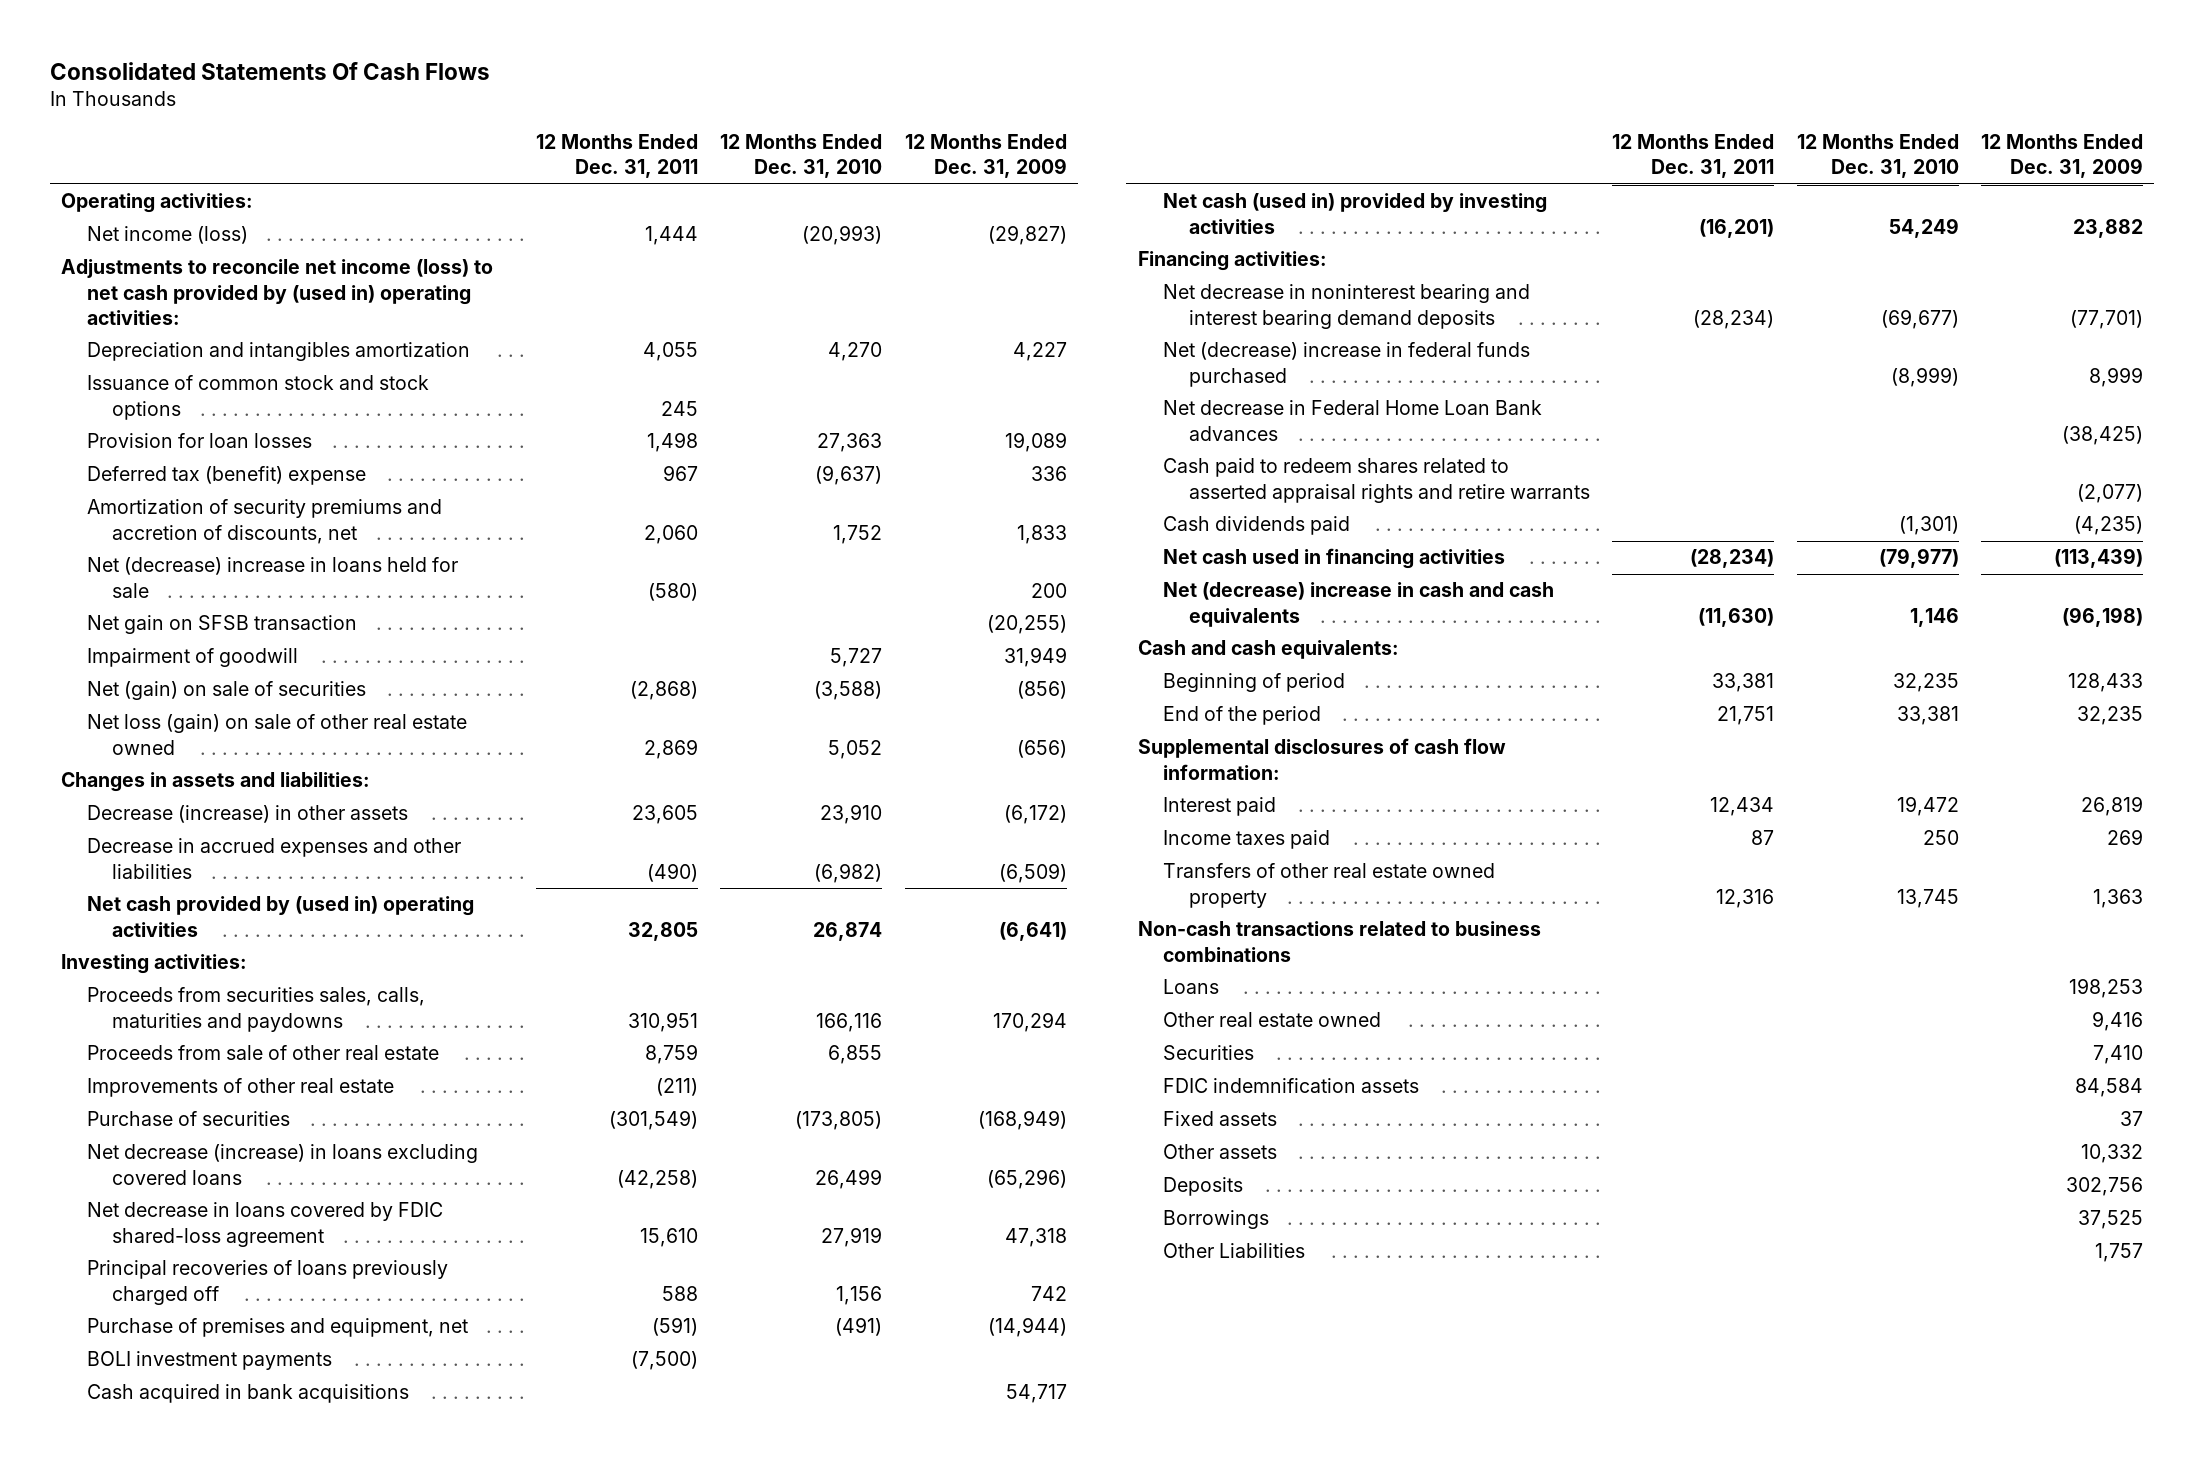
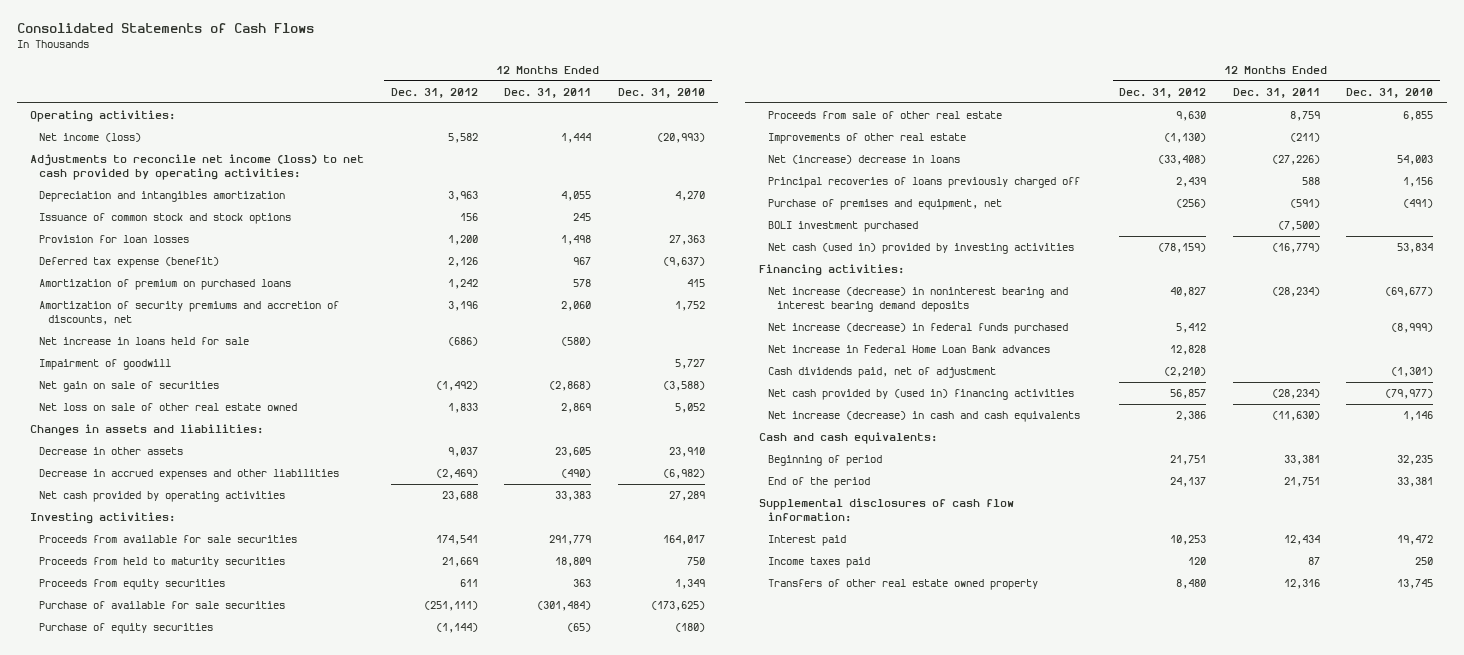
[50,62,491,81] Consolidated Statements Of Cash Flows -> [16,23,314,34] Consolidated Statements of Cash Flows
[904,134,1067,179] 12 Months Ended Dec. 31, 2009 -> none
none -> [390,87,478,98] Dec. 31, 2012
[61,259,494,325] Adjustments to reconcile net income (loss) to net cash provided by (used in) operating activities: -> [30,154,365,180] Adjustments to reconcile net income (loss) to net cash provided by operating activities:
[86,466,366,486] Deferred tax (benefit) expense -> [39,257,220,269] Deferred tax expense (benefit)
none -> [39,279,292,291] Amortization of premium on purchased loans
[86,615,357,635] Net gain on SFSB transaction -> none
[86,557,458,598] Net (decrease) increase in loans held for sale -> [39,337,250,346] Net increase in loans held for sale
[86,681,366,701] Net (gain) on sale of securities -> [39,381,220,393] Net gain on sale of securities
[86,714,467,755] Net loss (gain) on sale of other real estate owned -> [39,403,298,412] Net loss on sale of other real estate owned
[86,805,408,824] Decrease (increase) in other assets -> [39,447,184,456] Decrease in other assets
[86,896,474,937] Net cash provided by (used in) operating activities -> [39,491,286,503] Net cash provided by operating activities
[627,921,698,941] 32,805 -> [555,491,592,502] 33,383
[813,921,883,941] 26,874 -> [669,491,706,502] 27,289
[86,987,425,1032] Proceeds from securities sales, calls, maturities and paydowns -> none
none -> [39,535,298,544] Proceeds from available for sale securities
none -> [39,557,286,568] Proceeds from held to maturity securities
none -> [39,579,226,591] Proceeds from equity securities
none -> [39,601,286,610] Purchase of available for sale securities
none -> [39,623,214,635] Purchase of equity securities
[86,1111,290,1127] Purchase of securities -> none
[86,1202,443,1247] Net decrease in loans covered by FDIC shared-loss agreement -> none
[86,1144,478,1185] Net decrease (increase) in loans excluding covered loans -> [767,155,960,165] Net (increase) decrease in loans
[616,1169,698,1189] (42,258) -> [1271,155,1320,166] (27,226)
[815,1168,883,1189] 26,499 -> [1397,155,1434,166] 54,003
[86,1384,409,1404] Cash acquired in bank acquisitions -> none
[86,1351,332,1371] BOLI investment payments -> [767,221,918,233] BOLI investment purchased
[1699,218,1775,238] (16,201) -> [1271,243,1320,254] (16,779)
[1888,217,1959,238] 54,249 -> [1397,243,1434,254] 53,834
[1163,458,1590,503] Cash paid to redeem shares related to asserted appraisal rights and retire warrants -> none
[1163,284,1531,329] Net decrease in noninterest bearing and interest bearing demand deposits -> [767,287,1068,312] Net increase (decrease) in noninterest bearing and interest bearing demand deposits
[1163,342,1531,387] Net (decrease) increase in federal funds purchased -> [767,323,1068,335] Net increase (decrease) in federal funds purchased
[1163,400,1543,441] Net decrease in Federal Home Loan Bank advances -> [767,345,1050,354] Net increase in Federal Home Loan Bank advances
[1163,516,1351,536] Cash dividends paid -> [767,367,996,379] Cash dividends paid, net of adjustment
[1163,548,1506,570] Net cash used in financing activities -> [767,389,1074,401] Net cash provided by (used in) financing activities
[1163,582,1555,627] Net (decrease) increase in cash and cash equivalents -> [767,411,1080,423] Net increase (decrease) in cash and cash equivalents
[1137,921,1541,962] Non-cash transactions related to business combinations -> none
[1163,979,1220,995] Loans -> none
[1163,1012,1382,1028] Other real estate owned -> none
[1163,1045,1255,1061] Securities -> none
[1163,1078,1420,1094] FDIC indemnification assets -> none
[1163,1111,1278,1127] Fixed assets -> none
[1163,1144,1278,1160] Other assets -> none
[1163,1177,1244,1197] Deposits -> none
[1163,1210,1270,1230] Borrowings -> none
[1163,1243,1306,1259] Other Liabilities -> none

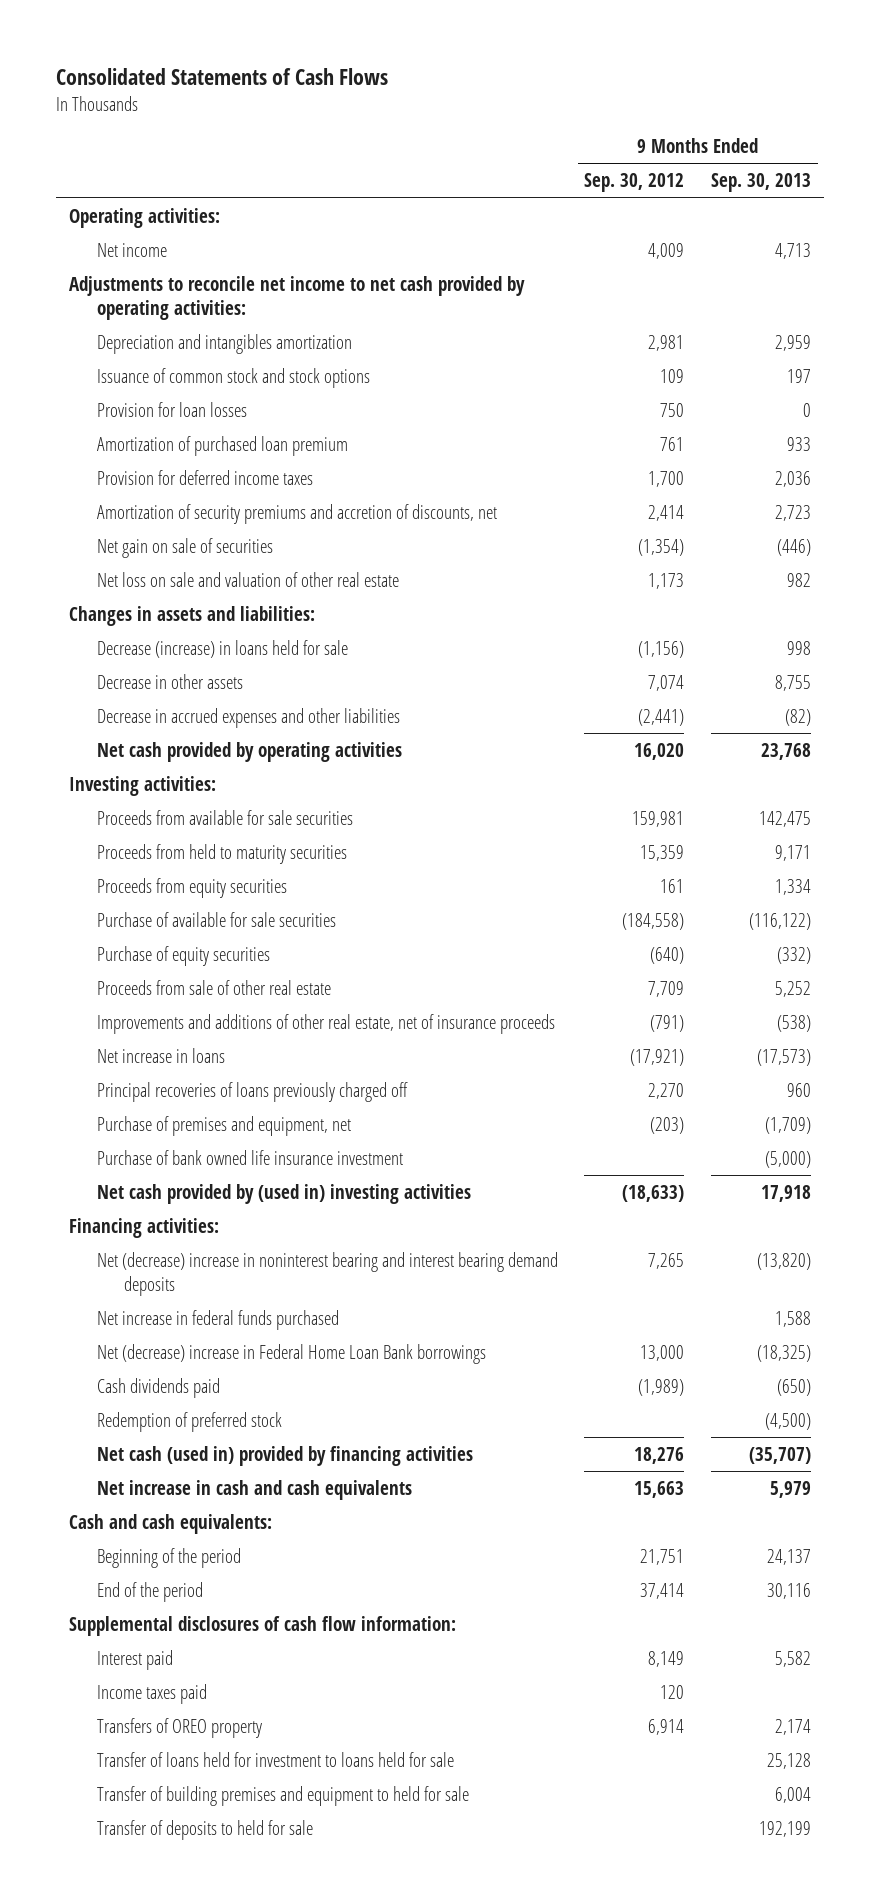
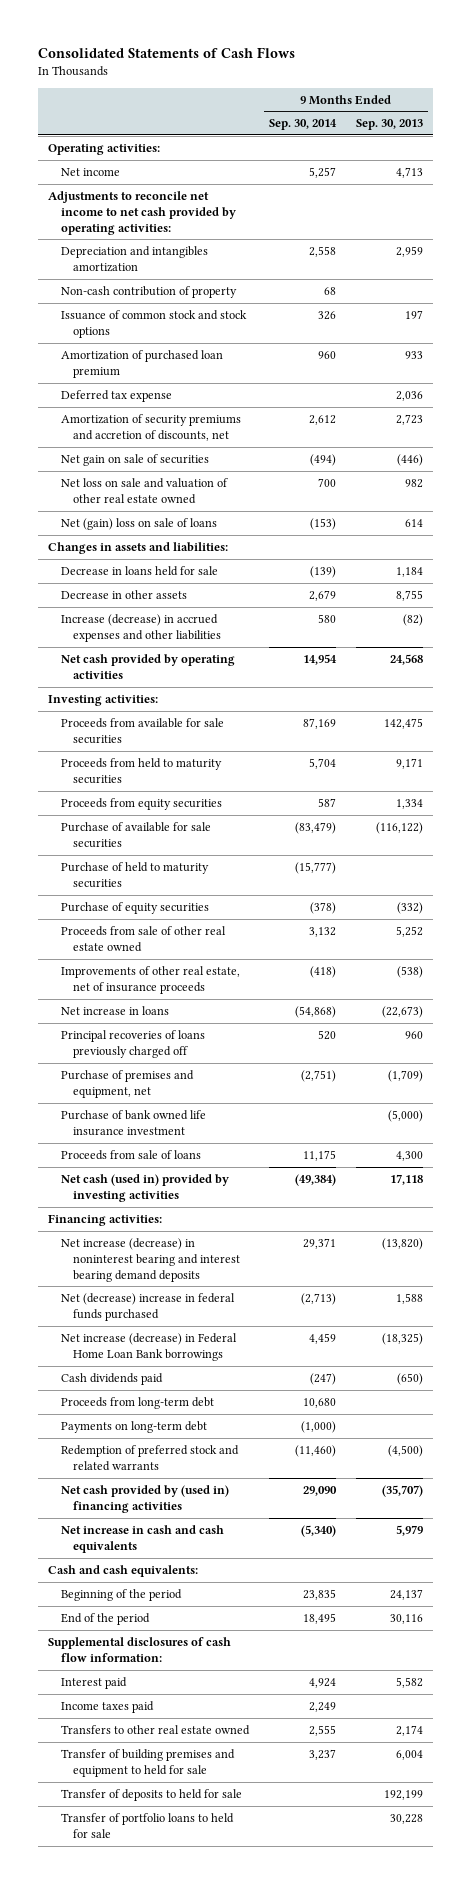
[584,173,685,193] Sep. 30, 2012 -> none
none -> [268,119,337,131] Sep. 30, 2014
none -> [60,285,237,298] Non-cash contribution of property
[96,401,247,417] Provision for loan losses -> none
[96,469,313,485] Provision for deferred income taxes -> [60,389,172,402] Deferred tax expense
[96,571,399,587] Net loss on sale and valuation of other real estate -> [60,477,228,504] Net loss on sale and valuation of other real estate owned
none -> [60,517,217,530] Net (gain) loss on sale of loans
[96,639,348,658] Decrease (increase) in loans held for sale -> [60,565,218,576] Decrease in loans held for sale
[786,640,811,655] 998 -> [395,566,423,577] 1,184
[96,707,400,728] Decrease in accrued expenses and other liabilities -> [60,613,222,642] Increase (decrease) in accrued expenses and other liabilities
[760,742,811,760] 23,768 -> [389,653,423,665] 24,568
none -> [60,861,209,888] Purchase of held to maturity securities
[96,979,331,995] Proceeds from sale of other real estate -> [60,925,226,952] Proceeds from sale of other real estate owned
[96,1013,555,1034] Improvements and additions of other real estate, net of insurance proceeds -> [60,965,240,994] Improvements of other real estate, net of insurance proceeds
[756,1048,811,1066] (17,573) -> [381,1005,423,1018] (22,673)
none -> [60,1149,201,1160] Proceeds from sale of loans
[96,1183,471,1204] Net cash provided by (used in) investing activities -> [60,1173,229,1202] Net cash (used in) provided by investing activities
[760,1184,811,1202] 17,918 -> [389,1173,423,1185] 17,118
[96,1251,558,1297] Net (decrease) increase in noninterest bearing and interest bearing demand deposits -> [60,1237,241,1282] Net increase (decrease) in noninterest bearing and interest bearing demand deposits
[96,1309,339,1330] Net increase in federal funds purchased -> [60,1292,235,1321] Net (decrease) increase in federal funds purchased
[96,1343,486,1364] Net (decrease) increase in Federal Home Loan Bank borrowings -> [60,1332,237,1361] Net increase (decrease) in Federal Home Loan Bank borrowings
none -> [60,1396,214,1409] Proceeds from long-term debt
none -> [60,1420,207,1433] Payments on long-term debt
[96,1411,282,1432] Redemption of preferred stock -> [60,1444,239,1471] Redemption of preferred stock and related warrants
[96,1445,473,1466] Net cash (used in) provided by financing activities -> [60,1484,229,1513] Net cash provided by (used in) financing activities
[96,1751,454,1767] Transfer of loans held for investment to loans held for sale -> none
[96,1717,262,1738] Transfers of OREO property -> [60,1724,250,1735] Transfers to other real estate owned
none -> [60,1812,234,1838] Transfer of portfolio loans to held for sale

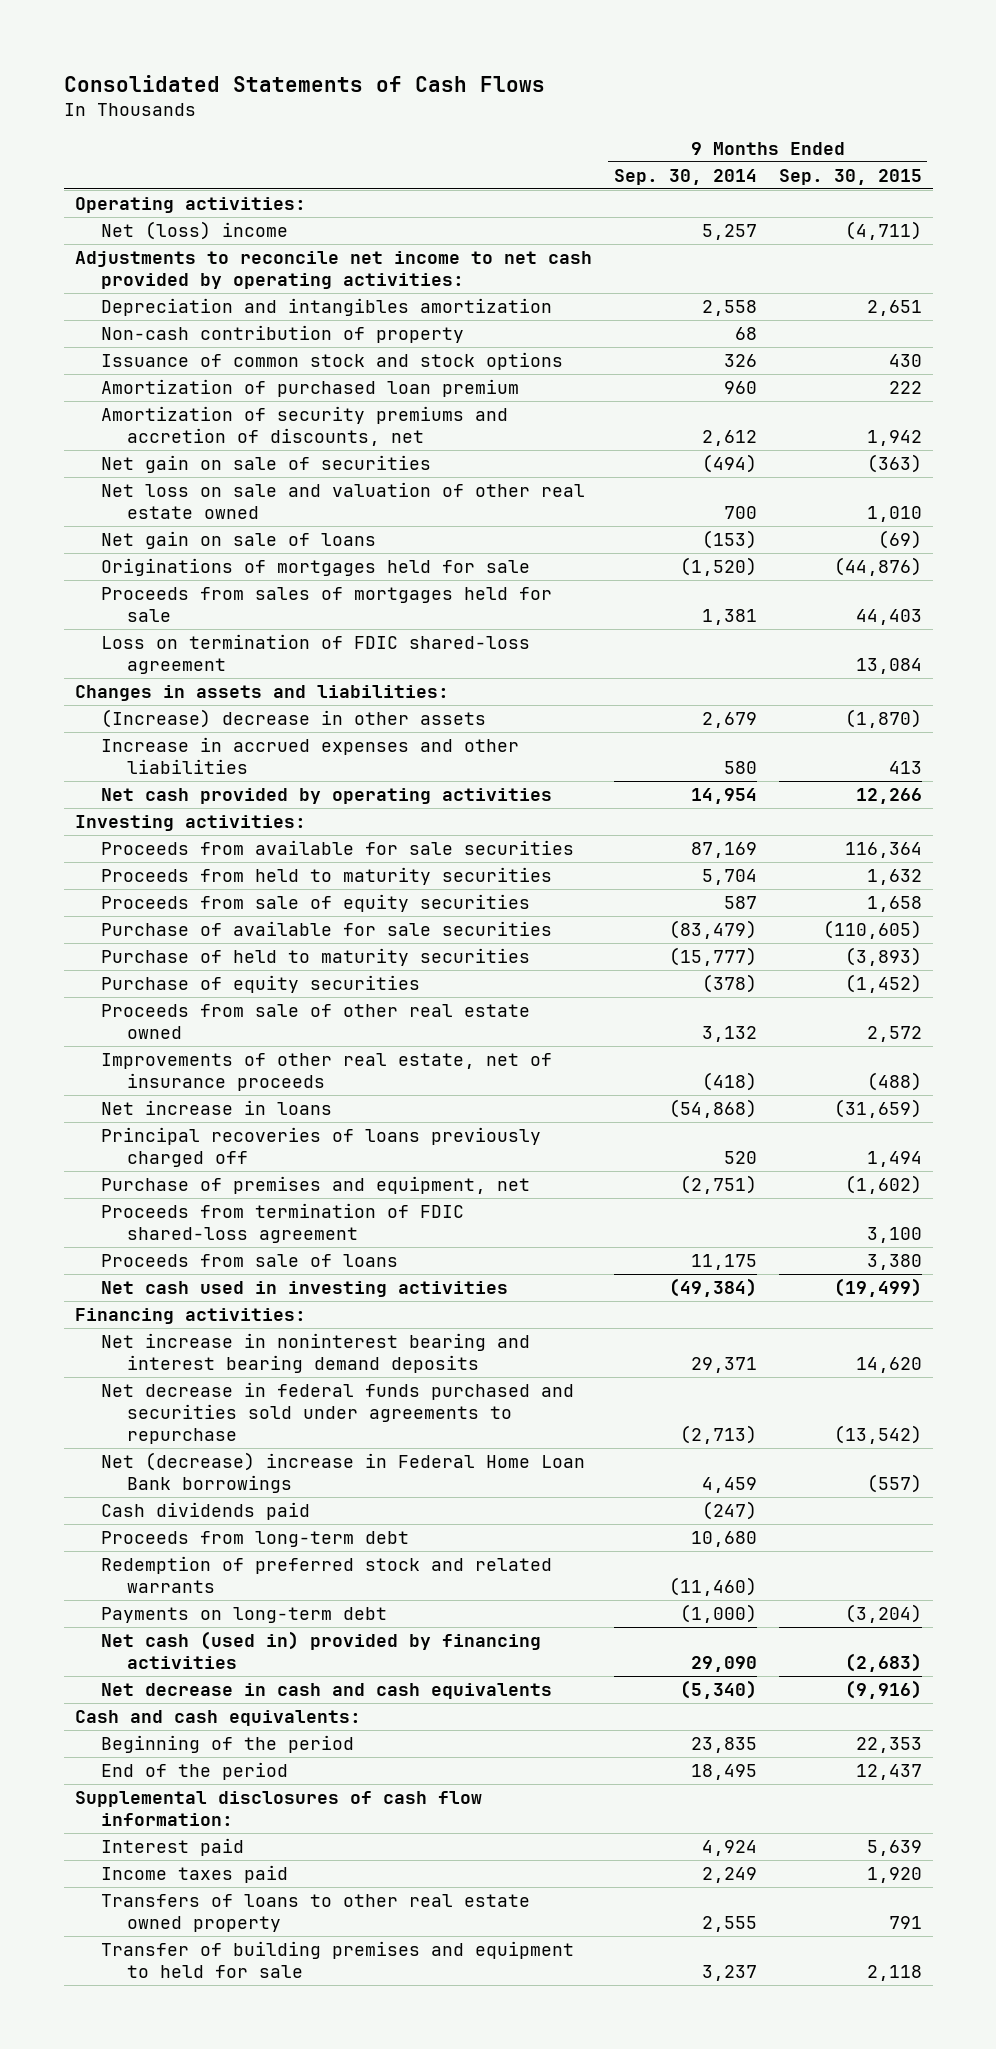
[355,119,423,131] Sep. 30, 2013 -> none
none -> [778,168,922,185] Sep. 30, 2015
[60,167,120,176] Net income -> [100,221,288,241] Net (loss) income
[60,389,172,402] Deferred tax expense -> none
[60,517,217,530] Net (gain) loss on sale of loans -> [100,531,376,550] Net gain on sale of loans
none -> [100,558,530,577] Originations of mortgages held for sale
none -> [100,587,552,622] Proceeds from sales of mortgages held for sale
none -> [100,634,530,674] Loss on termination of FDIC shared-loss agreement
[60,565,218,576] Decrease in loans held for sale -> none
[60,589,187,599] Decrease in other assets -> [100,709,486,729] (Increase) decrease in other assets
[60,613,222,642] Increase (decrease) in accrued expenses and other liabilities -> [100,737,519,774] Increase in accrued expenses and other liabilities
[60,797,222,810] Proceeds from equity securities -> [100,894,530,913] Proceeds from sale of equity securities
[60,1109,206,1136] Purchase of bank owned life insurance investment -> none
none -> [100,1203,464,1243] Proceeds from termination of FDIC shared-loss agreement
[60,1173,229,1202] Net cash (used in) provided by investing activities -> [100,1281,508,1298] Net cash used in investing activities
[60,1237,241,1282] Net increase (decrease) in noninterest bearing and interest bearing demand deposits -> [100,1333,530,1373] Net increase in noninterest bearing and interest bearing demand deposits
[60,1292,235,1321] Net (decrease) increase in federal funds purchased -> [100,1382,574,1444] Net decrease in federal funds purchased and securities sold under agreements to repurchase
[60,1332,237,1361] Net increase (decrease) in Federal Home Loan Bank borrowings -> [100,1452,585,1493] Net (decrease) increase in Federal Home Loan Bank borrowings
[60,1420,207,1433] Payments on long-term debt -> [100,1607,387,1624] Payments on long-term debt
[60,1484,229,1513] Net cash provided by (used in) financing activities -> [100,1631,541,1669] Net cash (used in) provided by financing activities
[60,1524,224,1553] Net increase in cash and cash equivalents -> [100,1683,552,1700] Net decrease in cash and cash equivalents
[60,1724,250,1735] Transfers to other real estate owned -> [100,1894,530,1932] Transfers of loans to other real estate owned property
[60,1788,242,1801] Transfer of deposits to held for sale -> none
[60,1812,234,1838] Transfer of portfolio loans to held for sale -> none

